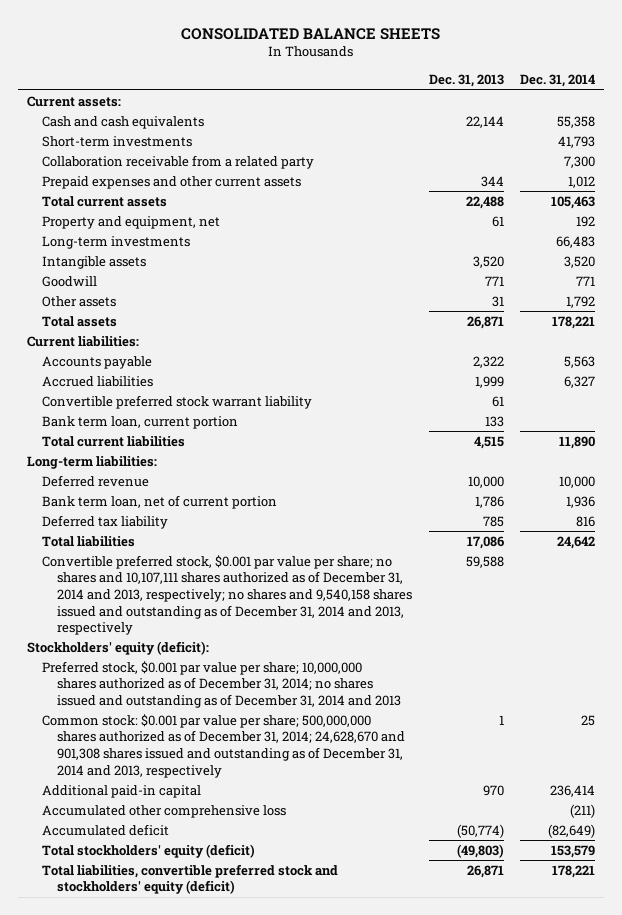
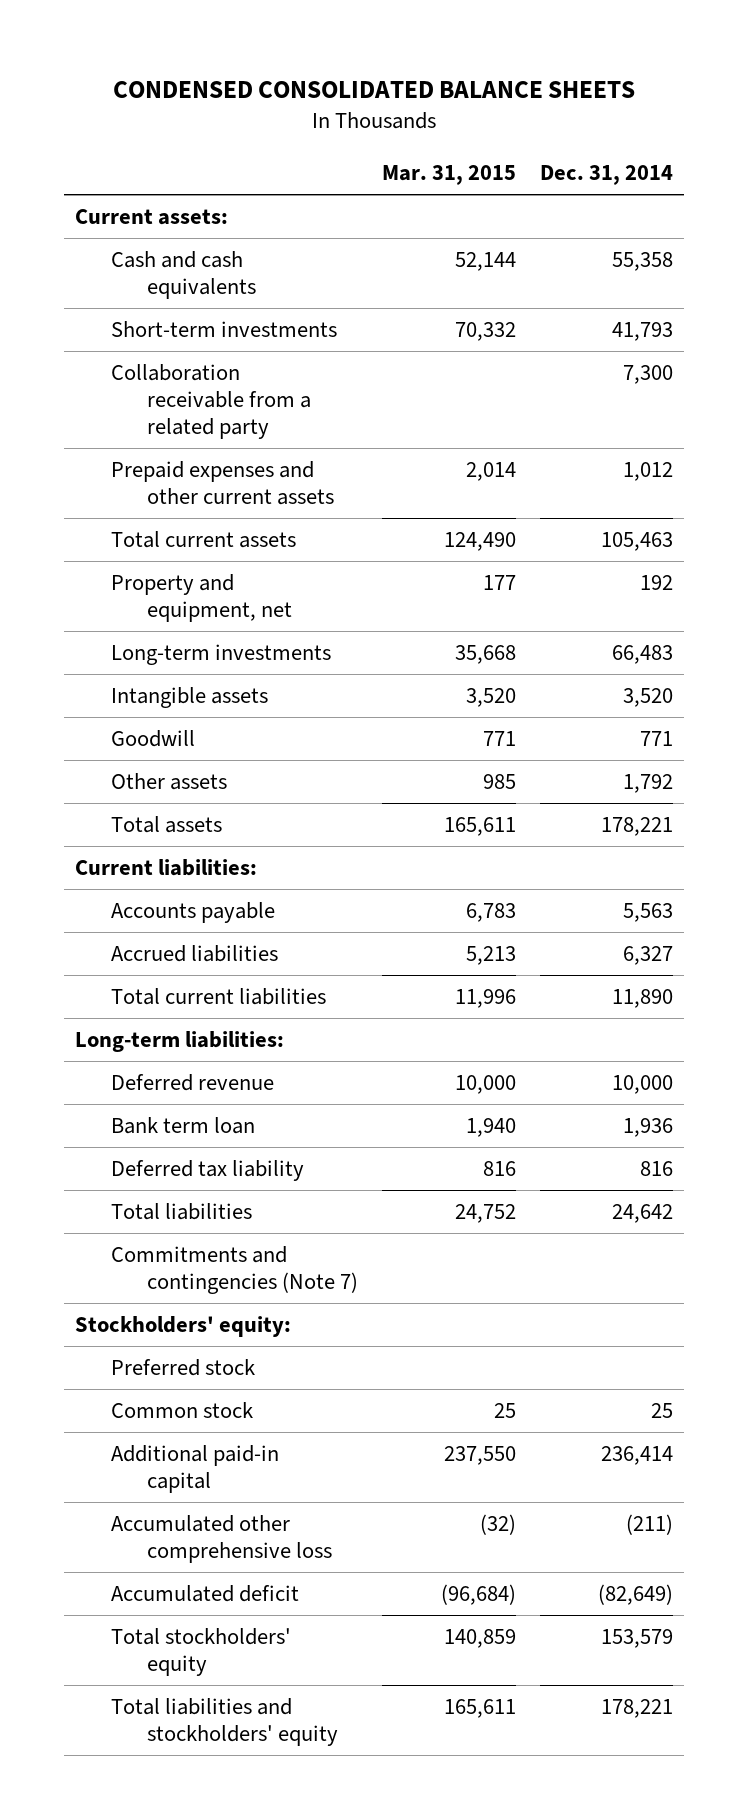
[180,27,440,40] CONSOLIDATED BALANCE SHEETS -> [113,81,636,99] CONDENSED CONSOLIDATED BALANCE SHEETS
[428,74,504,88] Dec. 31, 2013 -> none
none -> [381,164,516,185] Mar. 31, 2015
[41,394,312,409] Convertible preferred stock warrant liability -> none
[41,415,238,429] Bank term loan, current portion -> none
[41,494,277,509] Bank term loan, net of current portion -> [111,1117,256,1135] Bank term loan
[41,554,412,636] Convertible preferred stock, $0.001 par value per share; no shares and 10,107,111 shares authorized as of December 31, 2014 and 2013, respectively; no shares and 9,540,158 shares issued and outstanding as of December 31, 2014 and 2013, respectively -> none
none -> [111,1246,358,1294] Commitments and contingencies (Note 7)
[26,640,209,655] Stockholders' equity (deficit): -> [75,1316,292,1338] Stockholders' equity:
[41,660,401,708] Preferred stock, $0.001 par value per share; 10,000,000 shares authorized as of December 31, 2014; no shares issued and outstanding as of December 31, 2014 and 2013 -> [111,1359,256,1377] Preferred stock
[41,713,405,778] Common stock: $0.001 par value per share; 500,000,000 shares authorized as of December 31, 2014; 24,628,670 and 901,308 shares issued and outstanding as of December 31, 2014 and 2013, respectively -> [111,1402,254,1419] Common stock
[41,843,255,858] Total stockholders' equity (deficit) -> [111,1628,292,1676] Total stockholders' equity
[41,863,338,895] Total liabilities, convertible preferred stock and stockholders' equity (deficit) -> [111,1698,338,1746] Total liabilities and stockholders' equity

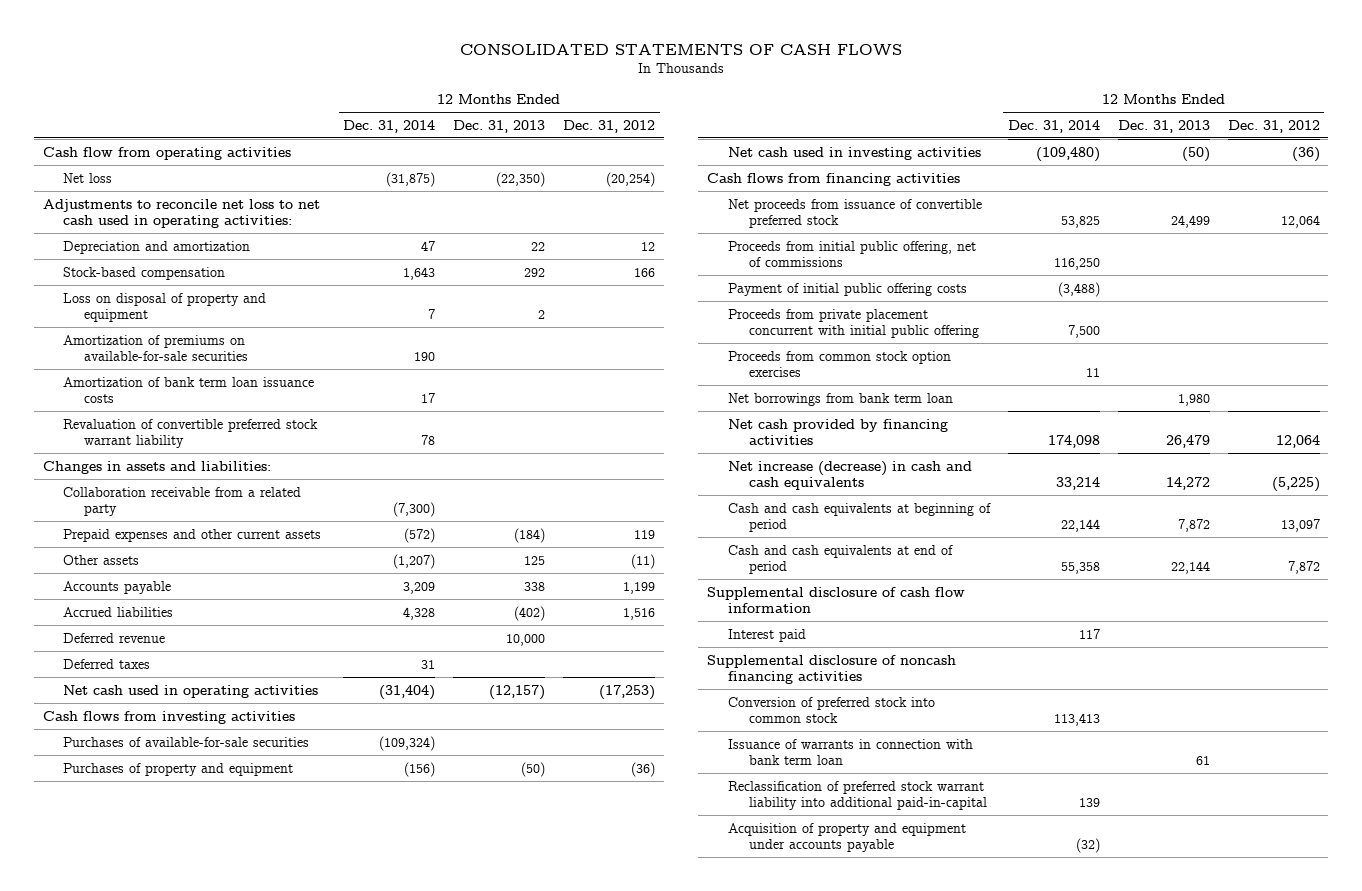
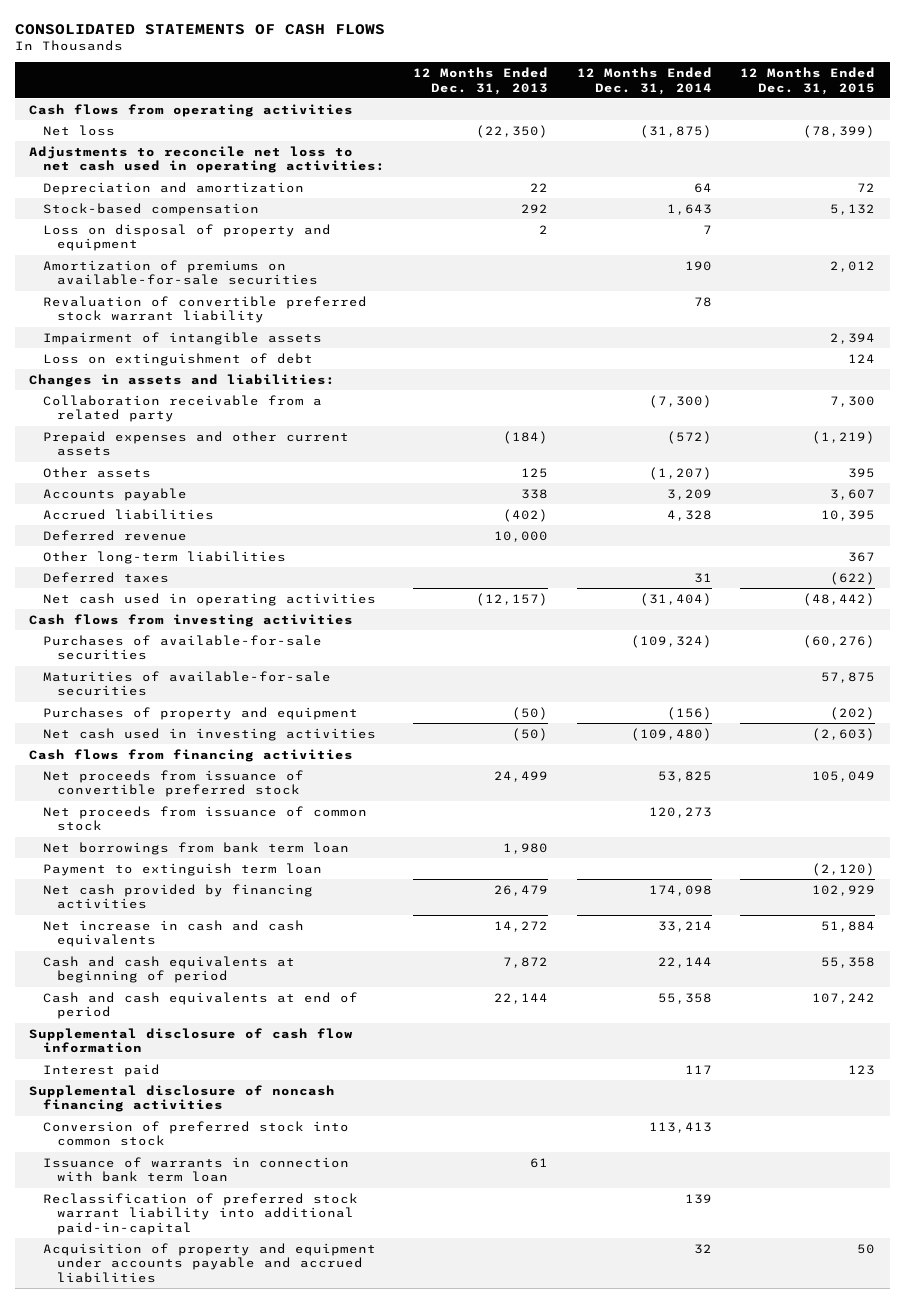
[563,119,656,133] Dec. 31, 2012 -> none
none -> [740,67,876,95] 12 Months Ended Dec. 31, 2015
[42,146,291,160] Cash flow from operating activities -> [29,103,354,117] Cash flows from operating activities
[421,240,436,251] 47 -> [693,182,712,193] 64
[63,376,315,404] Amortization of bank term loan issuance costs -> none
none -> [42,331,322,345] Impairment of intangible assets
none -> [42,352,313,366] Loss on extinguishment of debt
none -> [42,550,286,564] Other long-term liabilities
none -> [42,670,331,697] Maturities of available-for-sale securities
[727,240,976,268] Proceeds from initial public offering, net of commissions -> none
[727,282,967,296] Payment of initial public offering costs -> none
[727,308,979,339] Proceeds from private placement concurrent with initial public offering -> none
[727,350,951,378] Proceeds from common stock option exercises -> [42,805,367,832] Net proceeds from issuance of common stock
[1085,368,1100,378] 11 -> [648,806,712,818] 120,273
none -> [42,862,322,876] Payment to extinguish term loan
[727,460,972,491] Net increase (decrease) in cash and cash equivalents -> [42,919,304,948] Net increase in cash and cash equivalents
[727,822,966,853] Acquisition of property and equipment under accounts payable -> [42,1242,376,1283] Acquisition of property and equipment under accounts payable and accrued liabilities
[1075,838,1100,854] (32) -> [693,1243,712,1254] 32

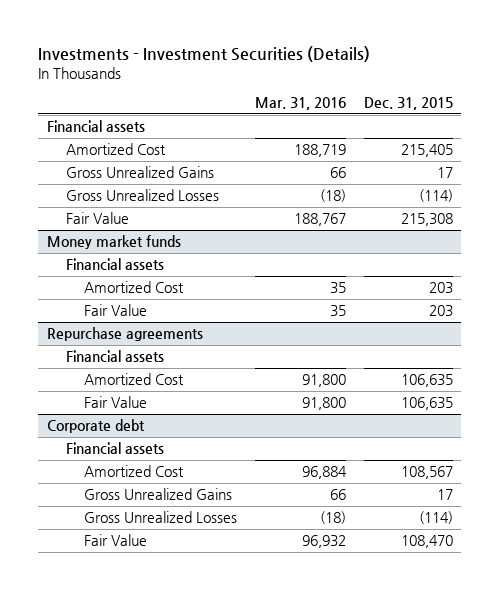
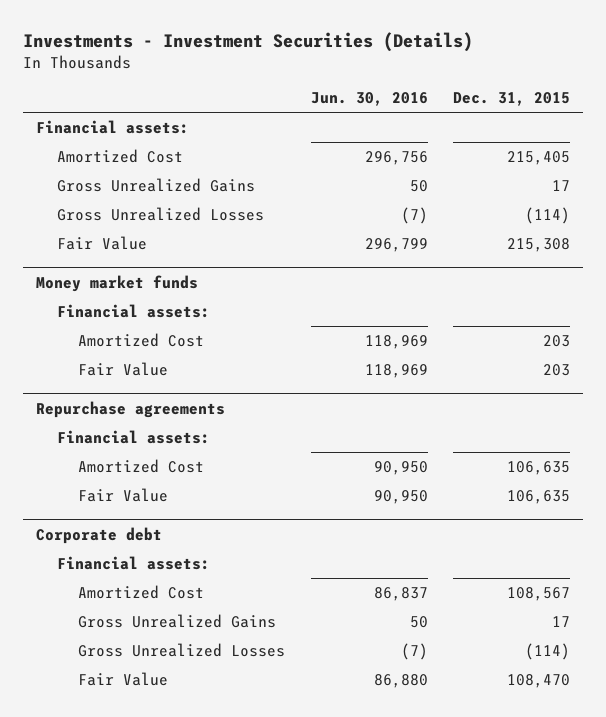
[254,97,346,111] Mar. 31, 2016 -> none
none -> [310,92,428,107] Jun. 30, 2016
[47,120,146,133] Financial assets -> [35,119,189,134] Financial assets:
[65,258,164,271] Financial assets -> [57,303,211,318] Financial assets:
[65,350,164,363] Financial assets -> [57,429,211,444] Financial assets:
[65,442,164,455] Financial assets -> [57,555,211,570] Financial assets:

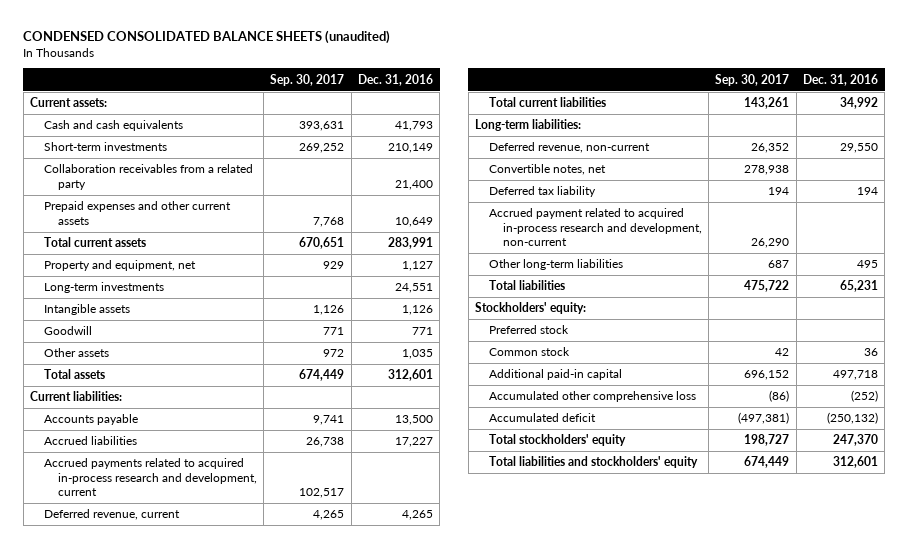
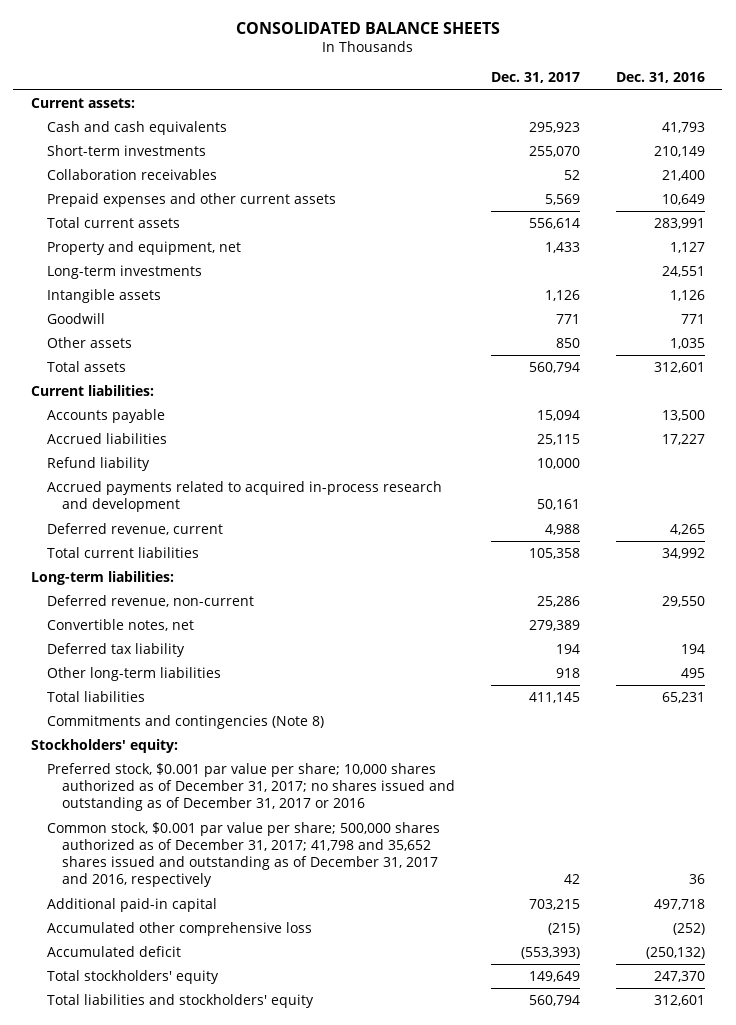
[23,30,391,45] CONDENSED CONSOLIDATED BALANCE SHEETS (unaudited) -> [235,21,500,34] CONSOLIDATED BALANCE SHEETS
[270,73,345,86] Sep. 30, 2017 -> none
none -> [491,72,581,84] Dec. 31, 2017
[43,164,253,190] Collaboration receivables from a related party -> [46,168,217,180] Collaboration receivables
none -> [46,456,150,471] Refund liability
[43,458,257,496] Accrued payments related to acquired in-process research and development, current -> [46,480,442,513] Accrued payments related to acquired in-process research and development
[488,208,702,246] Accrued payment related to acquired in-process research and development, non-current -> none
none -> [46,714,324,729] Commitments and contingencies (Note 8)
[488,325,569,335] Preferred stock -> [46,762,456,812] Preferred stock, $0.001 par value per share; 10,000 shares authorized as of December 31, 2017; no shares issued and outstanding as of December 31, 2017 or 2016
[488,347,570,357] Common stock -> [46,821,440,888] Common stock, $0.001 par value per share; 500,000 shares authorized as of December 31, 2017; 41,798 and 35,652 shares issued and outstanding as of December 31, 2017 and 2016, respectively

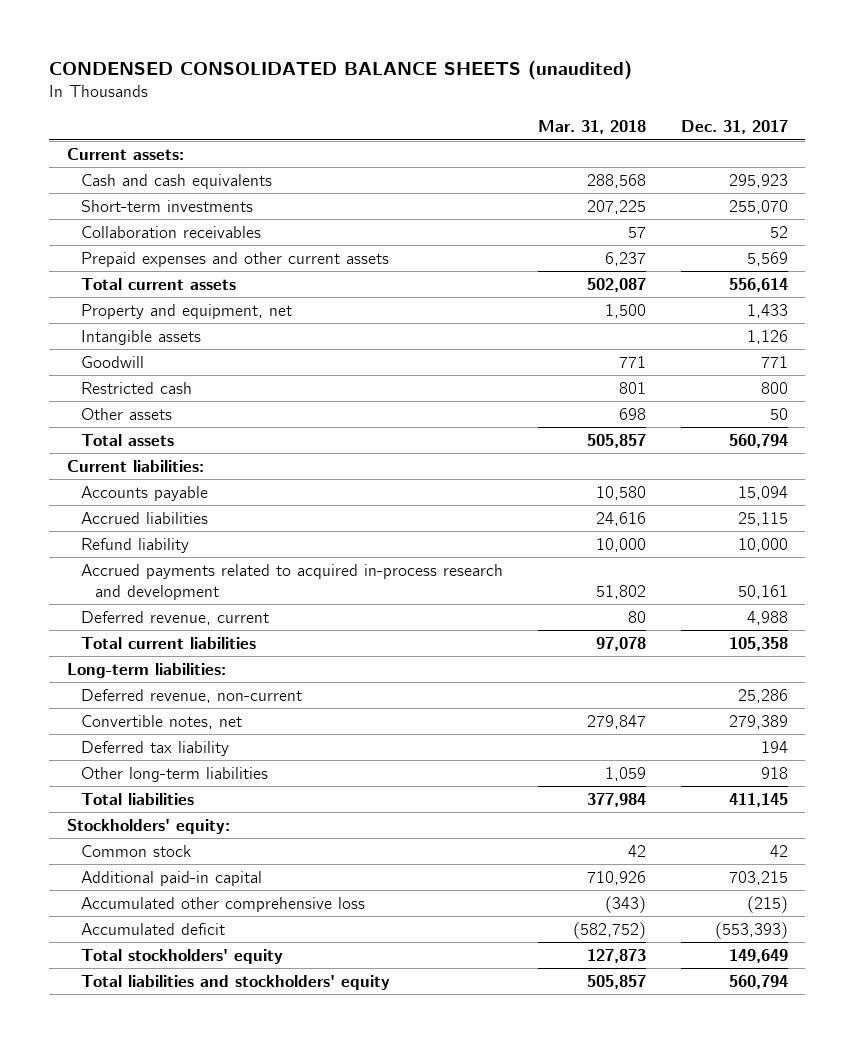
[235,21,500,34] CONSOLIDATED BALANCE SHEETS -> [49,59,633,80] CONDENSED CONSOLIDATED BALANCE SHEETS (unaudited)
[615,72,705,84] Dec. 31, 2016 -> none
none -> [537,120,646,135] Mar. 31, 2018
[46,264,202,279] Long-term investments -> none
none -> [80,381,192,394] Restricted cash
[556,337,581,348] 850 -> [769,407,788,420] 50
[46,714,324,729] Commitments and contingencies (Note 8) -> none
[46,762,456,812] Preferred stock, $0.001 par value per share; 10,000 shares authorized as of December 31, 2017; no shares issued and outstanding as of December 31, 2017 or 2016 -> none
[46,821,440,888] Common stock, $0.001 par value per share; 500,000 shares authorized as of December 31, 2017; 41,798 and 35,652 shares issued and outstanding as of December 31, 2017 and 2016, respectively -> [80,844,191,857] Common stock

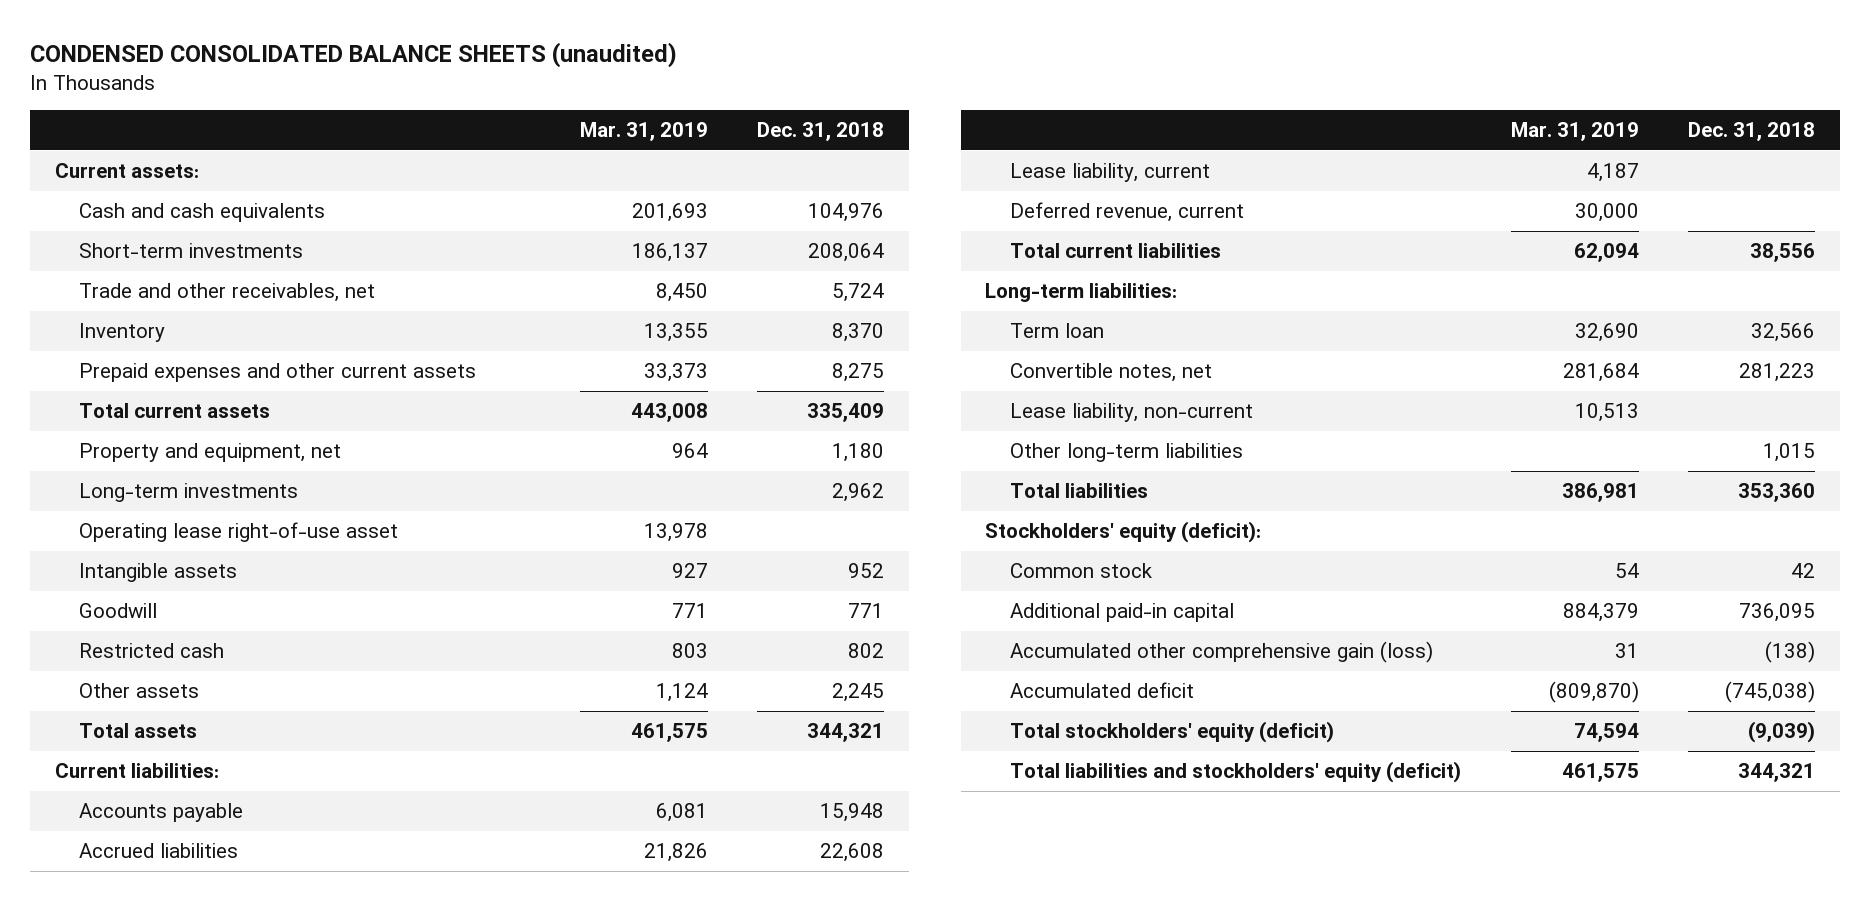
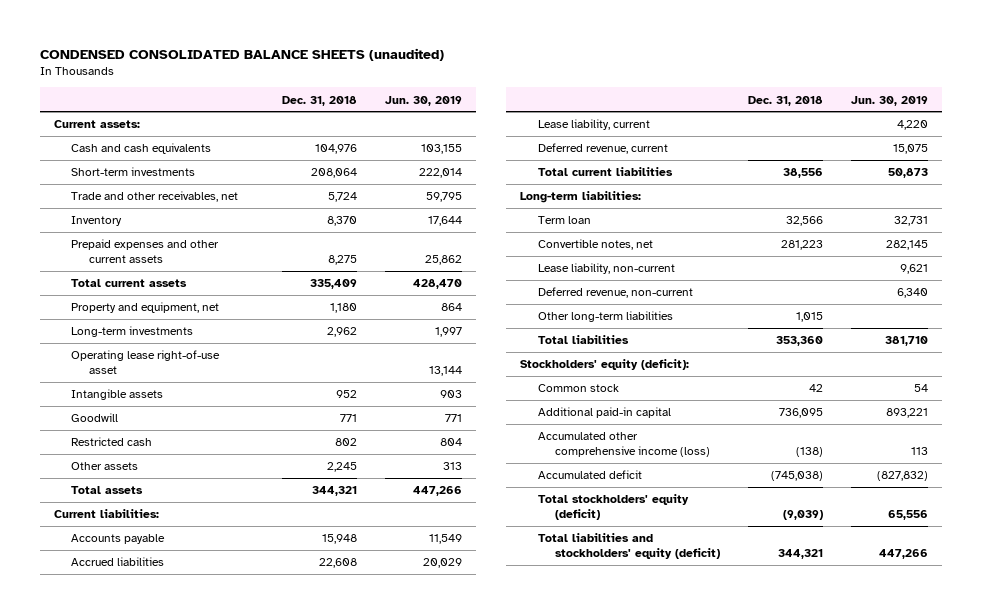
[579,122,708,142] Mar. 31, 2019 -> none
none -> [384,95,462,106] Jun. 30, 2019
none -> [537,287,693,299] Deferred revenue, non-current
[1010,641,1434,664] Accumulated other comprehensive gain (loss) -> [537,432,711,458] Accumulated other comprehensive income (loss)

